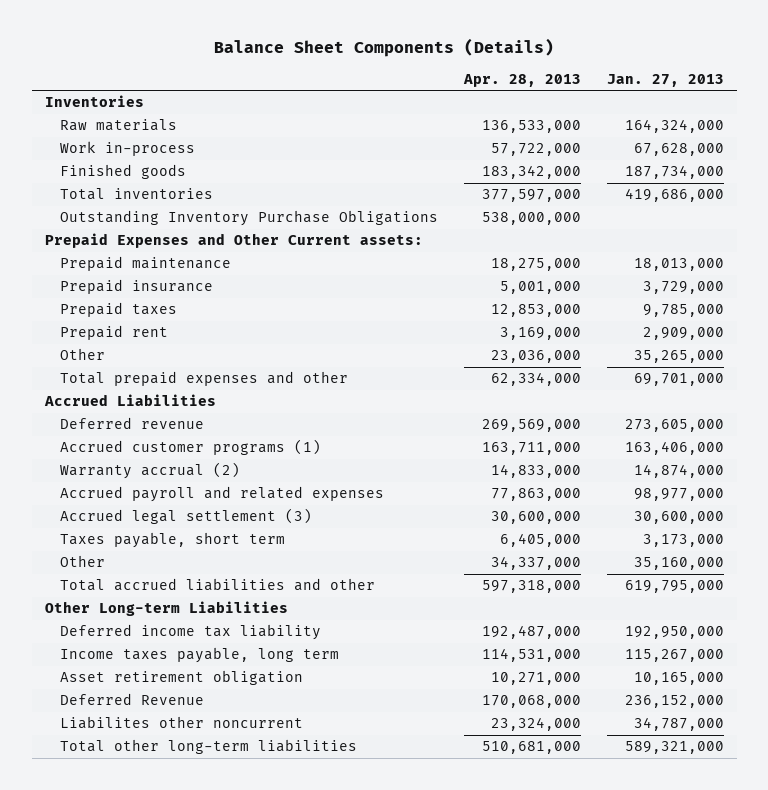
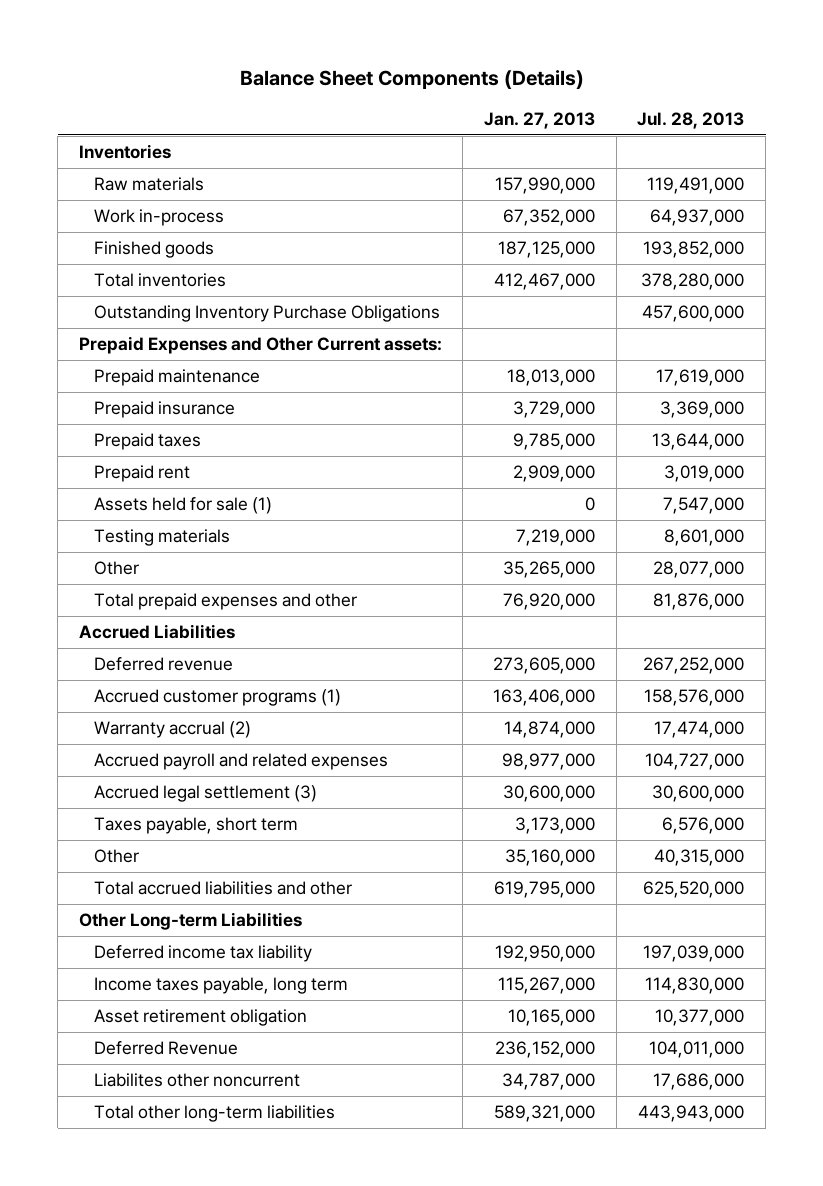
[462,73,581,87] Apr. 28, 2013 -> none
none -> [637,111,745,129] Jul. 28, 2013
[624,119,724,134] 164,324,000 -> [495,177,596,195] 157,990,000
[633,143,724,157] 67,628,000 -> [503,209,596,227] 67,352,000
[624,165,724,180] 187,734,000 -> [498,241,596,259] 187,125,000
[624,188,724,203] 419,686,000 -> [494,273,596,291] 412,467,000
none -> [93,497,272,515] Assets held for sale (1)
none -> [93,529,230,547] Testing materials
[633,373,724,387] 69,701,000 -> [503,593,596,611] 76,920,000

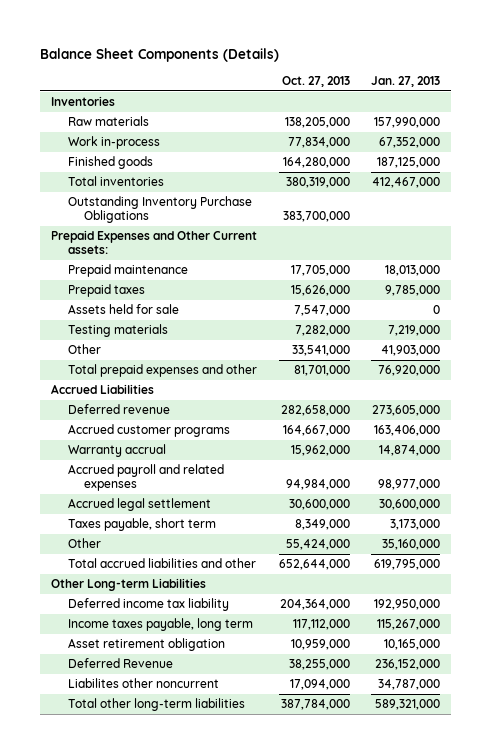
[637,111,745,129] Jul. 28, 2013 -> none
none -> [281,76,350,88] Oct. 27, 2013
[93,401,235,419] Prepaid insurance -> none
[93,465,190,483] Prepaid rent -> none
[93,497,272,515] Assets held for sale (1) -> [67,304,179,315] Assets held for sale
[503,561,596,579] 35,265,000 -> [381,345,441,357] 41,903,000
[93,689,341,707] Accrued customer programs (1) -> [67,424,230,438] Accrued customer programs
[93,721,251,739] Warranty accrual (2) -> [67,444,166,458] Warranty accrual
[93,785,317,803] Accrued legal settlement (3) -> [67,498,211,512] Accrued legal settlement

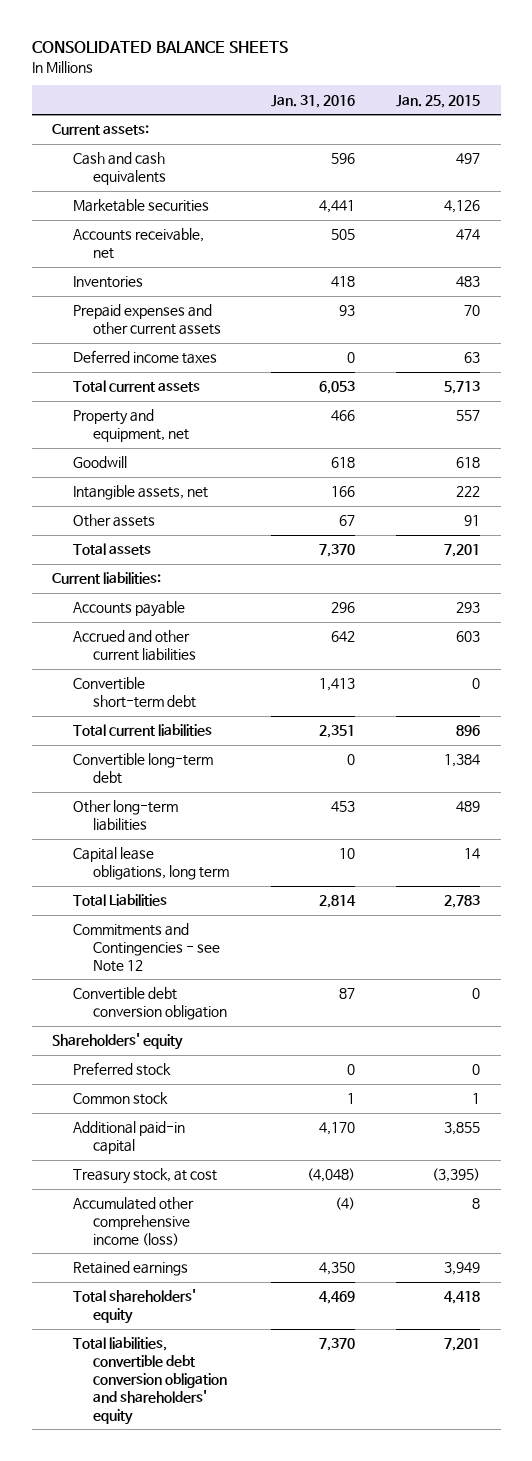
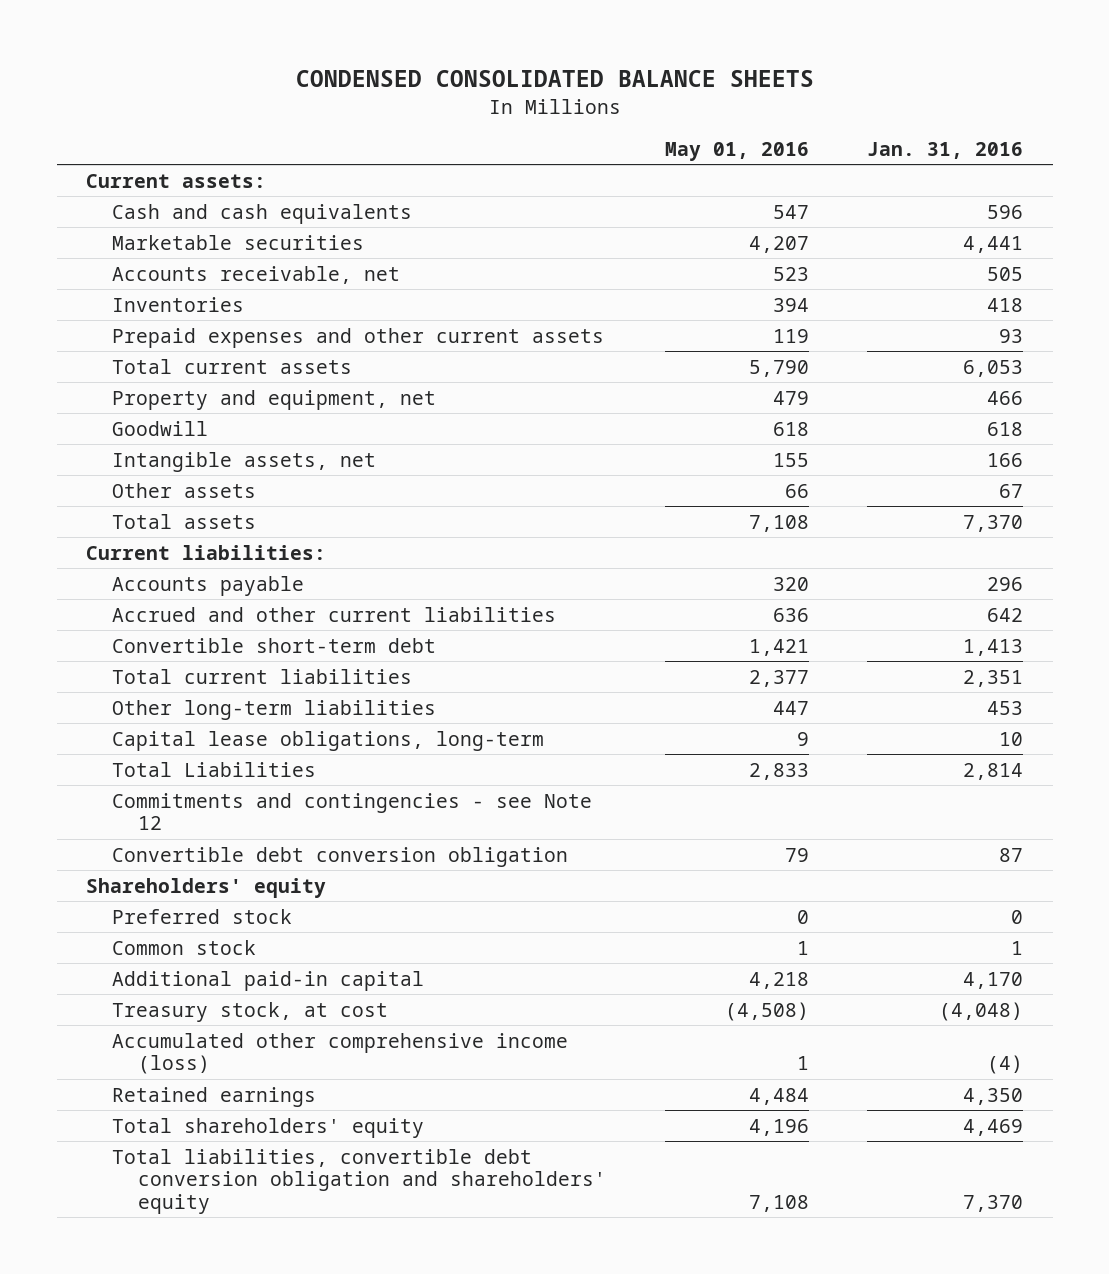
[31,41,288,54] CONSOLIDATED BALANCE SHEETS -> [295,70,814,88] CONDENSED CONSOLIDATED BALANCE SHEETS
[396,94,481,108] Jan. 25, 2015 -> none
none -> [664,141,809,161] May 01, 2016
[72,350,217,365] Deferred income taxes -> none
[72,753,213,785] Convertible long-term debt -> none
[72,847,230,881] Capital lease obligations, long term -> [111,730,544,751] Capital lease obligations, long-term
[72,923,221,973] Commitments and Contingencies - see Note 12 -> [111,792,592,831] Commitments and contingencies - see Note 12

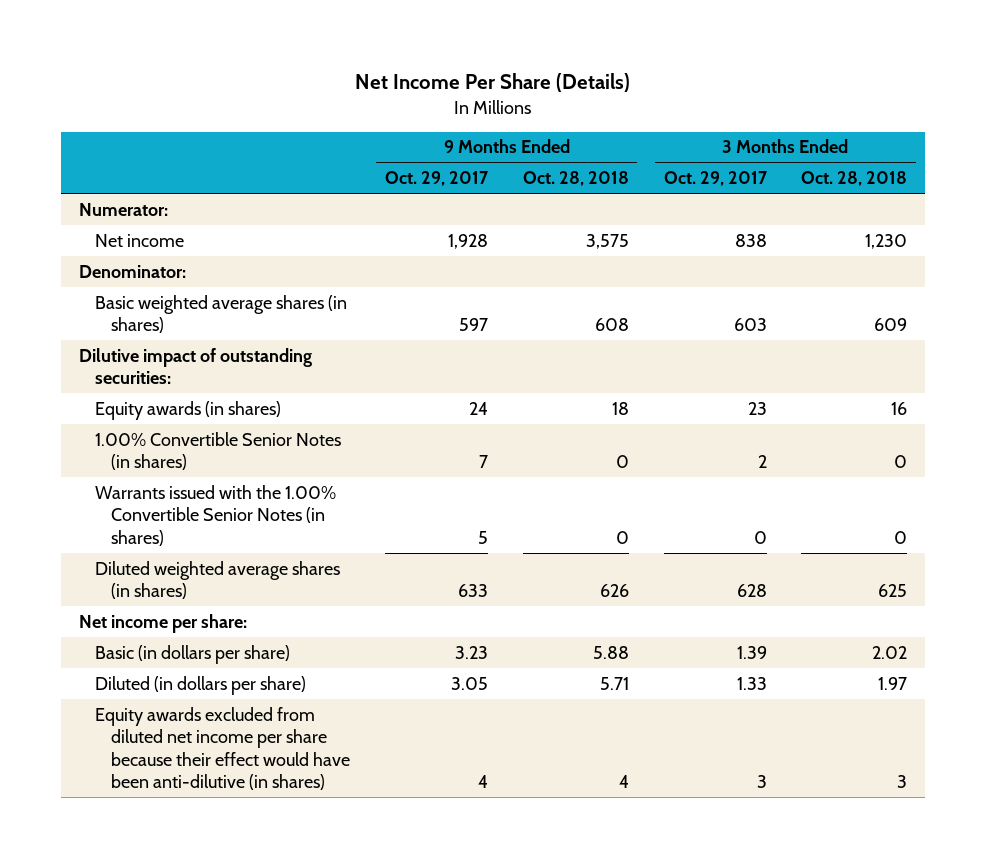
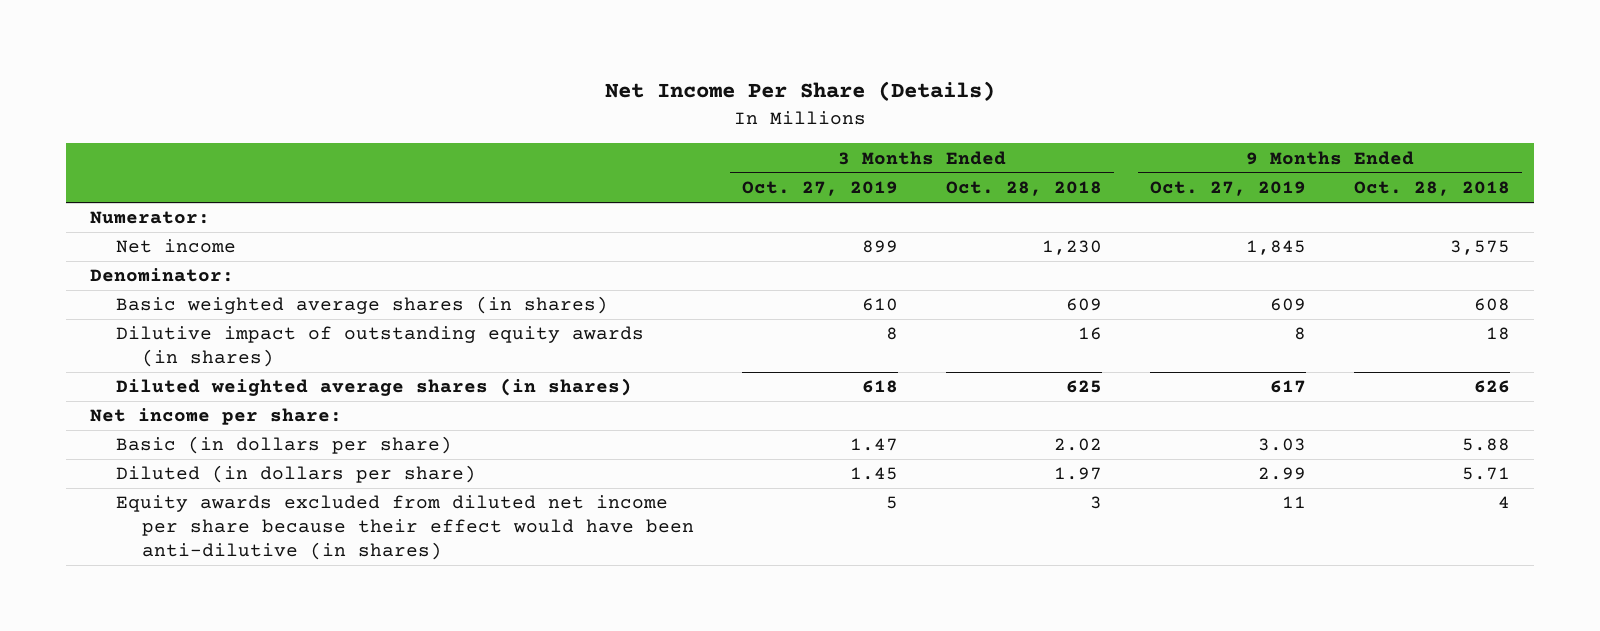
[385,171,490,187] Oct. 29, 2017 -> none
[663,171,768,187] Oct. 29, 2017 -> none
none -> [742,181,899,197] Oct. 27, 2019
none -> [1149,181,1306,197] Oct. 27, 2019
[78,347,312,385] Dilutive impact of outstanding securities: -> none
[95,431,342,471] 1.00% Convertible Senior Notes (in shares) -> none
[95,484,337,546] Warrants issued with the 1.00% Convertible Senior Notes (in shares) -> none
[95,400,282,420] Equity awards (in shares) -> [116,326,645,368] Dilutive impact of outstanding equity awards (in shares)

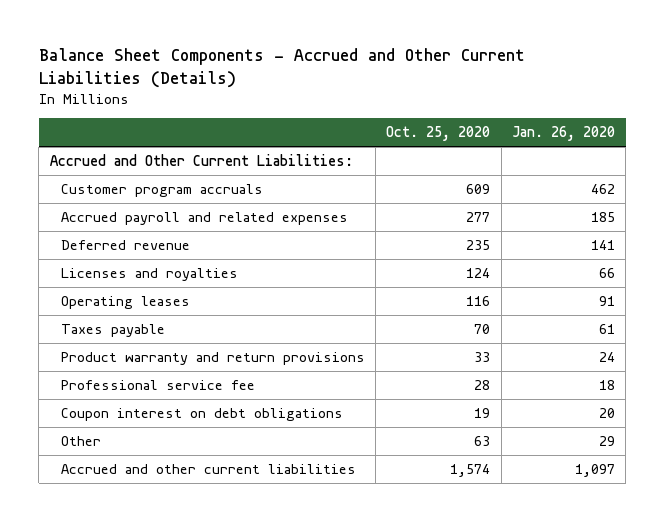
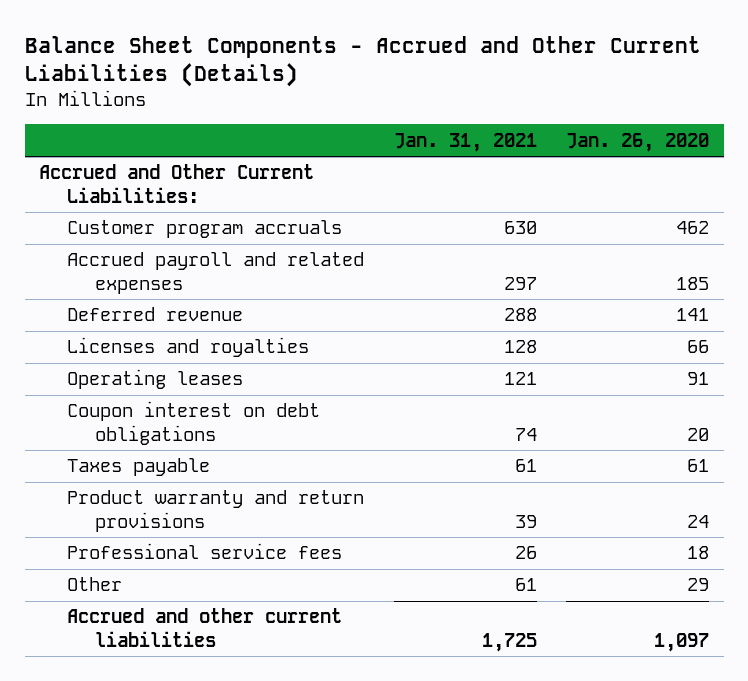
[386,126,491,142] Oct. 25, 2020 -> none
none -> [393,132,537,152] Jan. 31, 2021
[60,408,343,422] Coupon interest on debt obligations -> [67,401,321,445] Coupon interest on debt obligations
[60,380,255,391] Professional service fee -> [67,543,343,560] Professional service fees

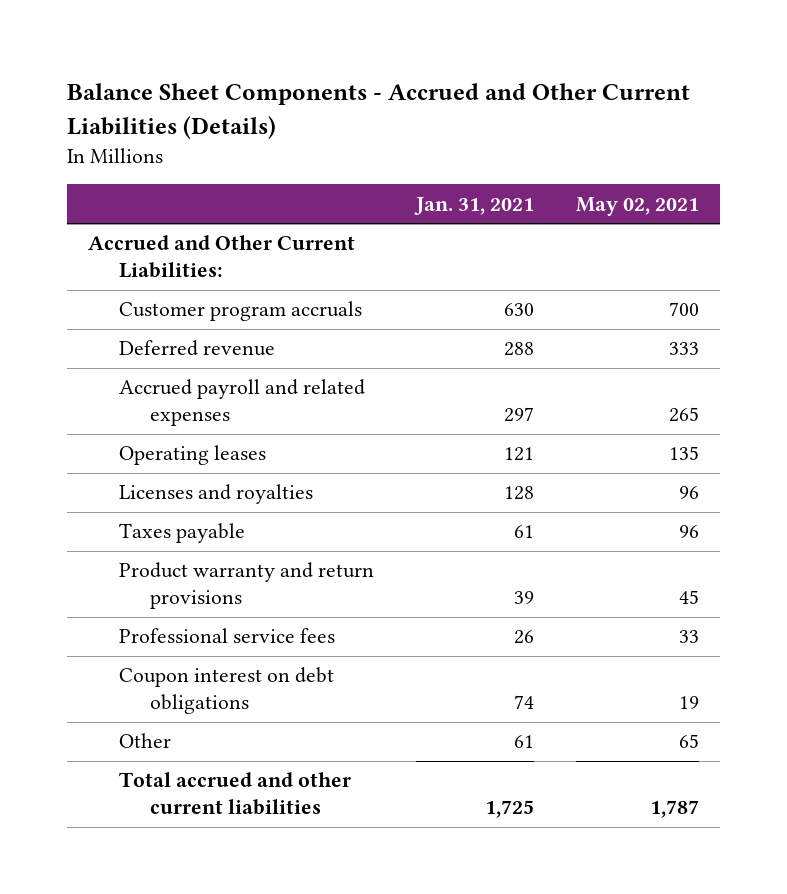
[566,132,710,152] Jan. 26, 2020 -> none
none -> [575,196,699,216] May 02, 2021
[67,252,365,294] Accrued payroll and related expenses -> [119,379,366,427] Accrued payroll and related expenses
[67,337,310,358] Licenses and royalties -> [119,484,314,505] Licenses and royalties
[67,401,321,445] Coupon interest on debt obligations -> [119,667,335,715] Coupon interest on debt obligations
[67,608,343,647] Accrued and other current liabilities -> [119,772,352,816] Total accrued and other current liabilities

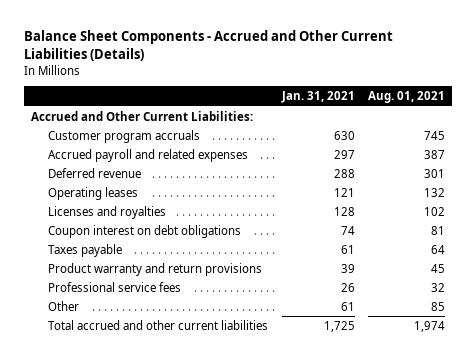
[575,196,699,216] May 02, 2021 -> none
none -> [368,91,446,104] Aug. 01, 2021
[119,340,276,357] Deferred revenue -> [47,167,141,178] Deferred revenue
[119,667,335,715] Coupon interest on debt obligations -> [47,224,241,238] Coupon interest on debt obligations

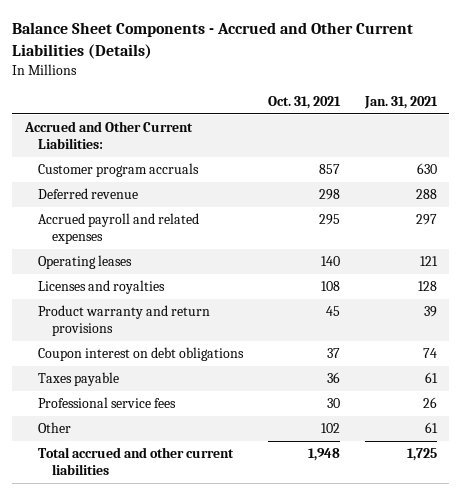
[368,91,446,104] Aug. 01, 2021 -> none
none -> [268,96,342,110] Oct. 31, 2021
[47,148,248,162] Accrued payroll and related expenses -> [38,213,200,245] Accrued payroll and related expenses
[47,262,262,276] Product warranty and return provisions -> [38,305,211,337] Product warranty and return provisions

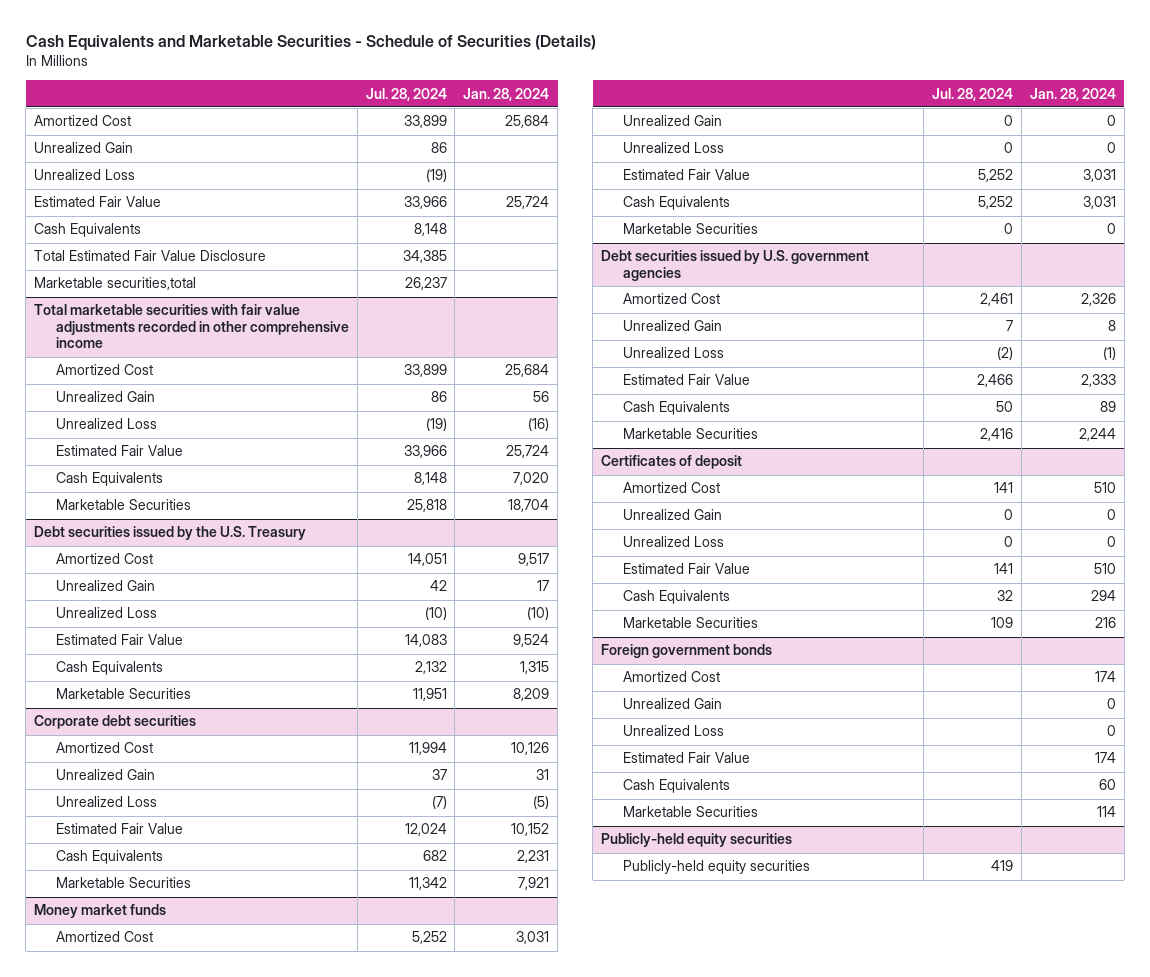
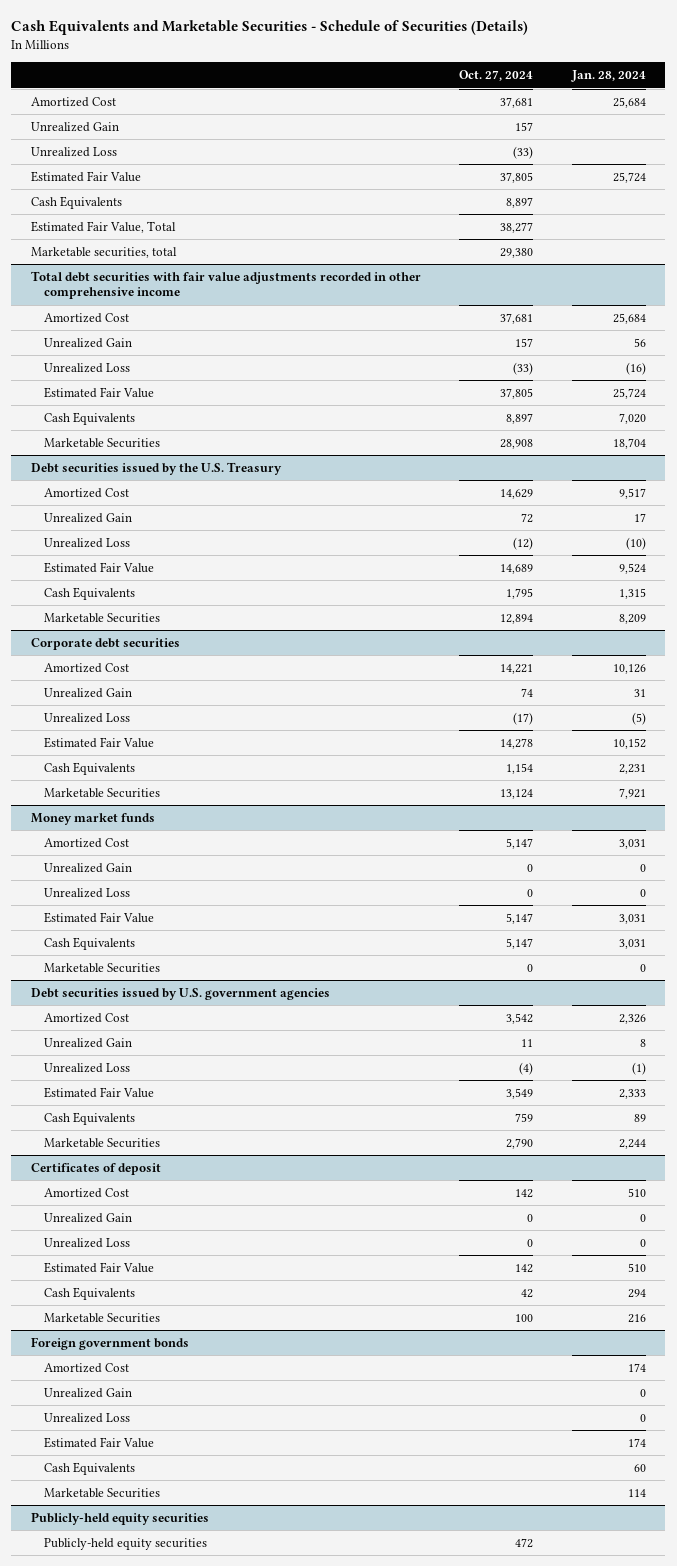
[365,87,447,101] Jul. 28, 2024 -> none
none -> [459,70,534,82] Oct. 27, 2024
[34,250,267,262] Total Estimated Fair Value Disclosure -> [30,220,176,233] Estimated Fair Value, Total
[34,277,197,291] Marketable securities,total -> [30,246,177,258] Marketable securities, total
[34,304,349,349] Total marketable securities with fair value adjustments recorded in other comprehensive income -> [30,270,421,300] Total debt securities with fair value adjustments recorded in other comprehensive income

